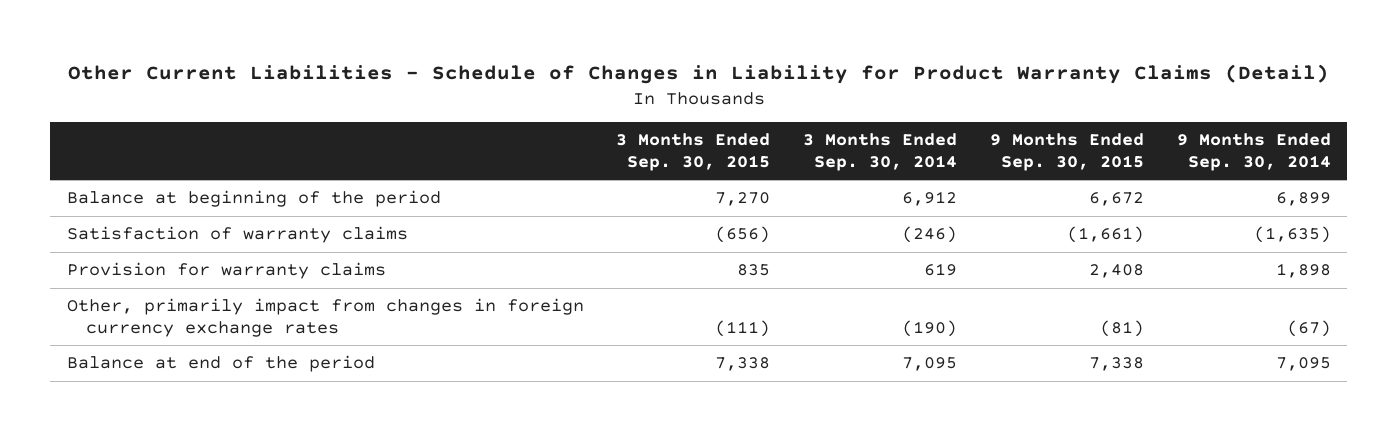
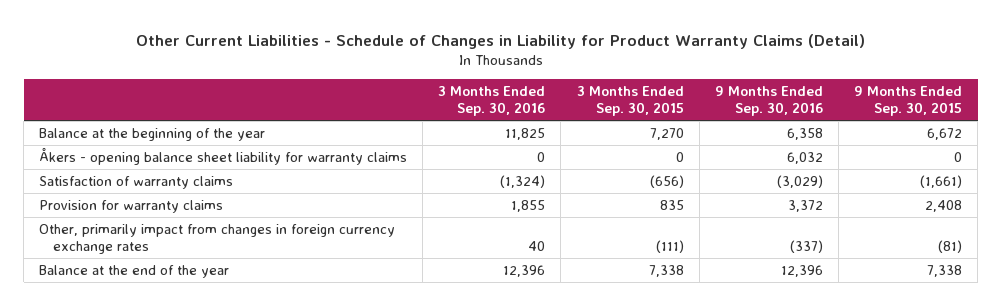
[803,133,958,171] 3 Months Ended Sep. 30, 2014 -> none
[1176,133,1331,171] 9 Months Ended Sep. 30, 2014 -> none
none -> [438,86,546,117] 3 Months Ended Sep. 30, 2016
none -> [714,86,823,117] 9 Months Ended Sep. 30, 2016
[66,190,441,208] Balance at beginning of the period -> [39,127,266,141] Balance at the beginning of the year
none -> [39,146,408,165] Åkers - opening balance sheet liability for warranty claims
[66,355,375,373] Balance at end of the period -> [39,264,230,278] Balance at the end of the year

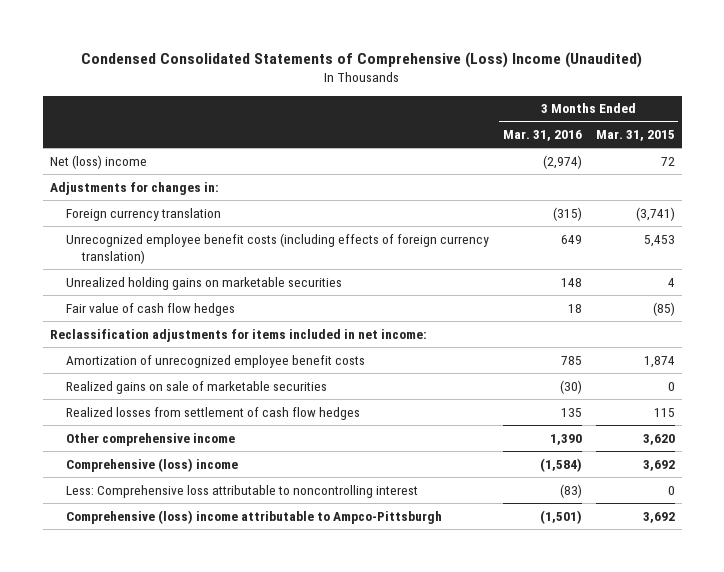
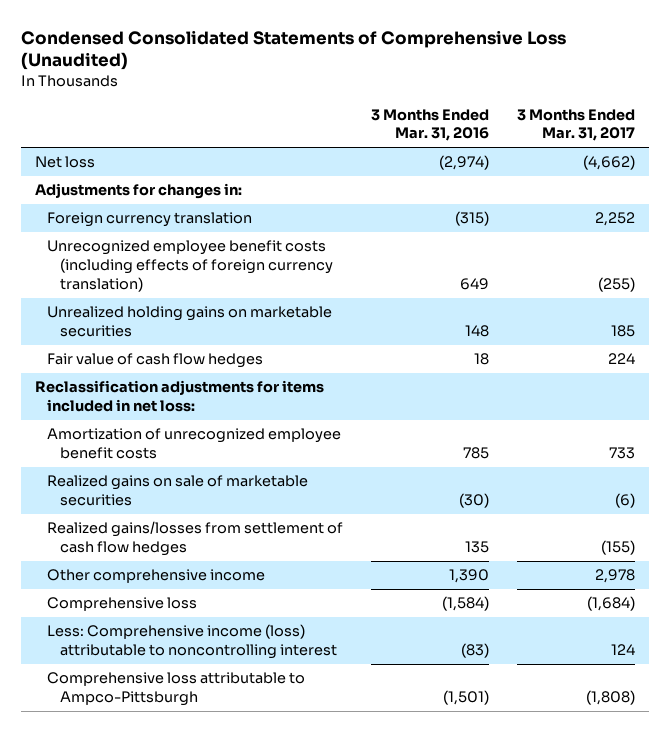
[81,51,643,68] Condensed Consolidated Statements of Comprehensive (Loss) Income (Unaudited) -> [20,29,566,71] Condensed Consolidated Statements of Comprehensive Loss (Unaudited)
[595,130,675,142] Mar. 31, 2015 -> none
none -> [516,108,635,142] 3 Months Ended Mar. 31, 2017
[49,154,147,169] Net (loss) income -> [34,156,95,169] Net loss
[49,328,427,342] Reclassification adjustments for items included in net income: -> [34,380,324,413] Reclassification adjustments for items included in net loss:
[65,406,360,420] Realized losses from settlement of cash flow hedges -> [47,521,344,557] Realized gains/losses from settlement of cash flow hedges
[65,457,238,472] Comprehensive (loss) income -> [47,597,198,612] Comprehensive loss
[65,484,418,498] Less: Comprehensive loss attributable to noncontrolling interest -> [47,624,337,660] Less: Comprehensive income (loss) attributable to noncontrolling interest
[65,509,442,524] Comprehensive (loss) income attributable to Ampco-Pittsburgh -> [47,672,306,707] Comprehensive loss attributable to Ampco-Pittsburgh

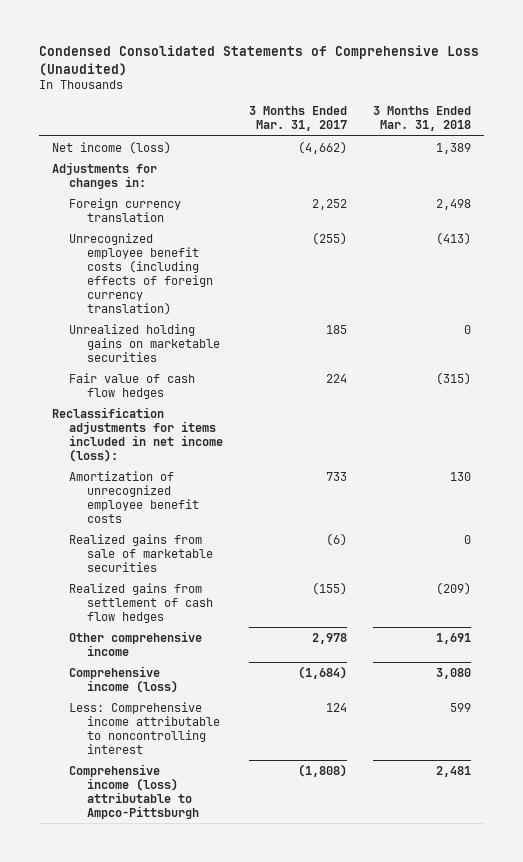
[370,108,489,142] 3 Months Ended Mar. 31, 2016 -> none
none -> [373,106,472,132] 3 Months Ended Mar. 31, 2018
[34,156,95,169] Net loss -> [51,140,171,154] Net income (loss)
[34,380,324,413] Reclassification adjustments for items included in net loss: -> [51,406,224,462] Reclassification adjustments for items included in net income (loss):
[47,475,309,507] Realized gains on sale of marketable securities -> [69,533,214,572] Realized gains from sale of marketable securities
[47,521,344,557] Realized gains/losses from settlement of cash flow hedges -> [69,582,214,623] Realized gains from settlement of cash flow hedges
[47,597,198,612] Comprehensive loss -> [69,665,179,693] Comprehensive income (loss)
[47,624,337,660] Less: Comprehensive income (loss) attributable to noncontrolling interest -> [69,701,221,754] Less: Comprehensive income attributable to noncontrolling interest
[47,672,306,707] Comprehensive loss attributable to Ampco-Pittsburgh -> [69,763,200,819] Comprehensive income (loss) attributable to Ampco-Pittsburgh

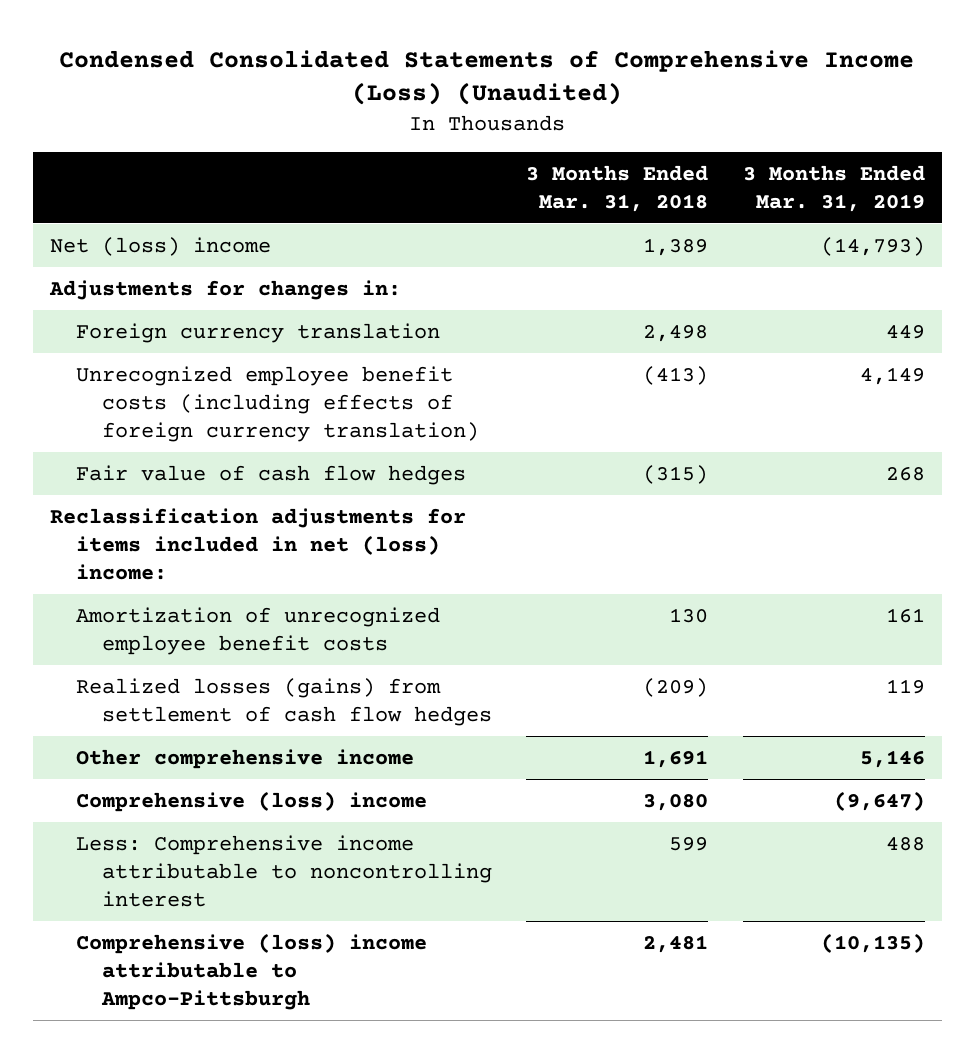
[38,45,479,76] Condensed Consolidated Statements of Comprehensive Loss (Unaudited) -> [59,49,915,106] Condensed Consolidated Statements of Comprehensive Income (Loss) (Unaudited)
[249,106,348,132] 3 Months Ended Mar. 31, 2017 -> none
none -> [742,164,925,212] 3 Months Ended Mar. 31, 2019
[51,140,171,154] Net income (loss) -> [50,236,272,256] Net (loss) income
[69,323,221,362] Unrealized holding gains on marketable securities -> none
[51,406,224,462] Reclassification adjustments for items included in net income (loss): -> [50,507,467,581] Reclassification adjustments for items included in net (loss) income:
[69,533,214,572] Realized gains from sale of marketable securities -> none
[69,582,214,623] Realized gains from settlement of cash flow hedges -> [75,677,492,726] Realized losses (gains) from settlement of cash flow hedges
[69,665,179,693] Comprehensive income (loss) -> [75,790,427,812] Comprehensive (loss) income
[69,763,200,819] Comprehensive income (loss) attributable to Ampco-Pittsburgh -> [75,932,427,1011] Comprehensive (loss) income attributable to Ampco-Pittsburgh

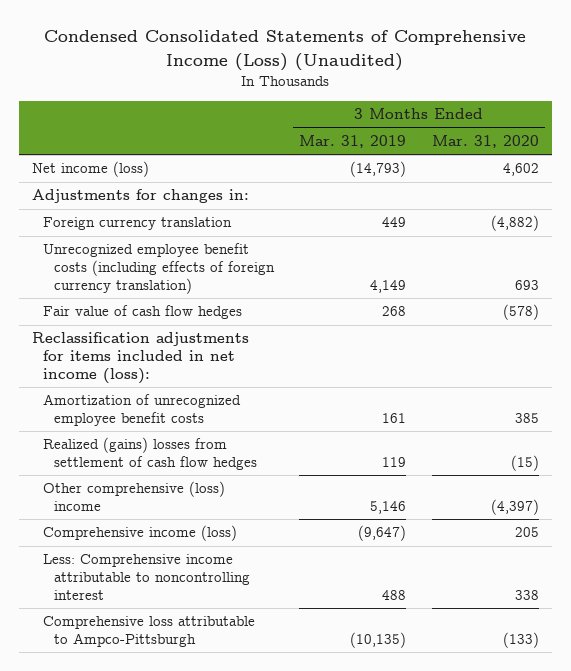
[526,164,709,212] 3 Months Ended Mar. 31, 2018 -> none
none -> [431,134,539,148] Mar. 31, 2020
[50,236,272,256] Net (loss) income -> [31,161,149,178] Net income (loss)
[50,507,467,581] Reclassification adjustments for items included in net (loss) income: -> [31,332,249,384] Reclassification adjustments for items included in net income (loss):
[75,677,492,726] Realized losses (gains) from settlement of cash flow hedges -> [43,437,258,471] Realized (gains) losses from settlement of cash flow hedges
[75,748,414,769] Other comprehensive income -> [43,481,226,512] Other comprehensive (loss) income
[75,790,427,812] Comprehensive (loss) income -> [43,525,238,542] Comprehensive income (loss)
[75,932,427,1011] Comprehensive (loss) income attributable to Ampco-Pittsburgh -> [43,616,256,648] Comprehensive loss attributable to Ampco-Pittsburgh

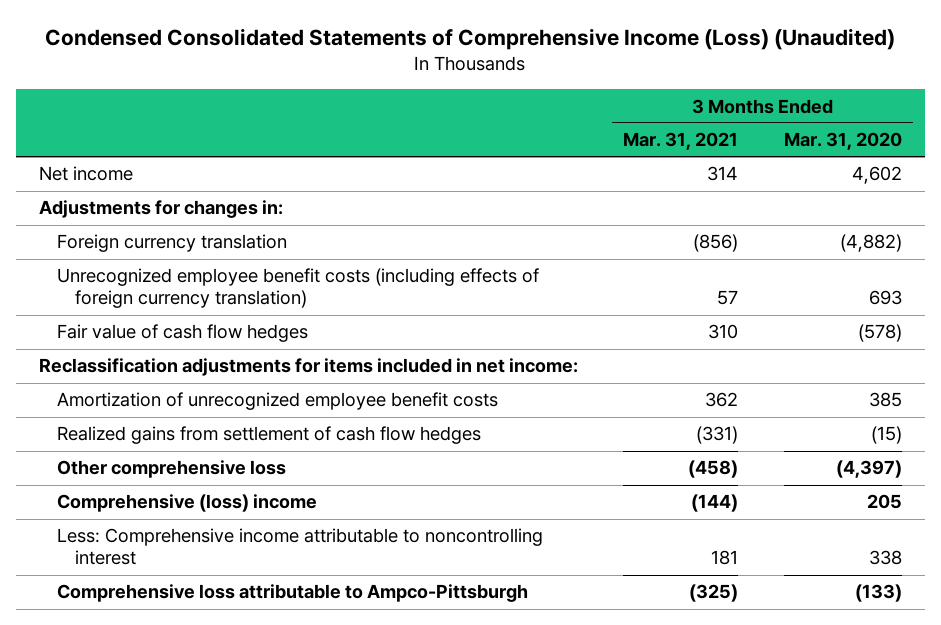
[299,134,407,148] Mar. 31, 2019 -> none
none -> [623,132,739,151] Mar. 31, 2021
[31,161,149,178] Net income (loss) -> [38,166,133,182] Net income
[31,332,249,384] Reclassification adjustments for items included in net income (loss): -> [38,358,578,377] Reclassification adjustments for items included in net income:
[43,437,258,471] Realized (gains) losses from settlement of cash flow hedges -> [57,426,482,445] Realized gains from settlement of cash flow hedges
[43,481,226,512] Other comprehensive (loss) income -> [57,460,287,479] Other comprehensive loss
[43,525,238,542] Comprehensive income (loss) -> [57,494,318,513] Comprehensive (loss) income

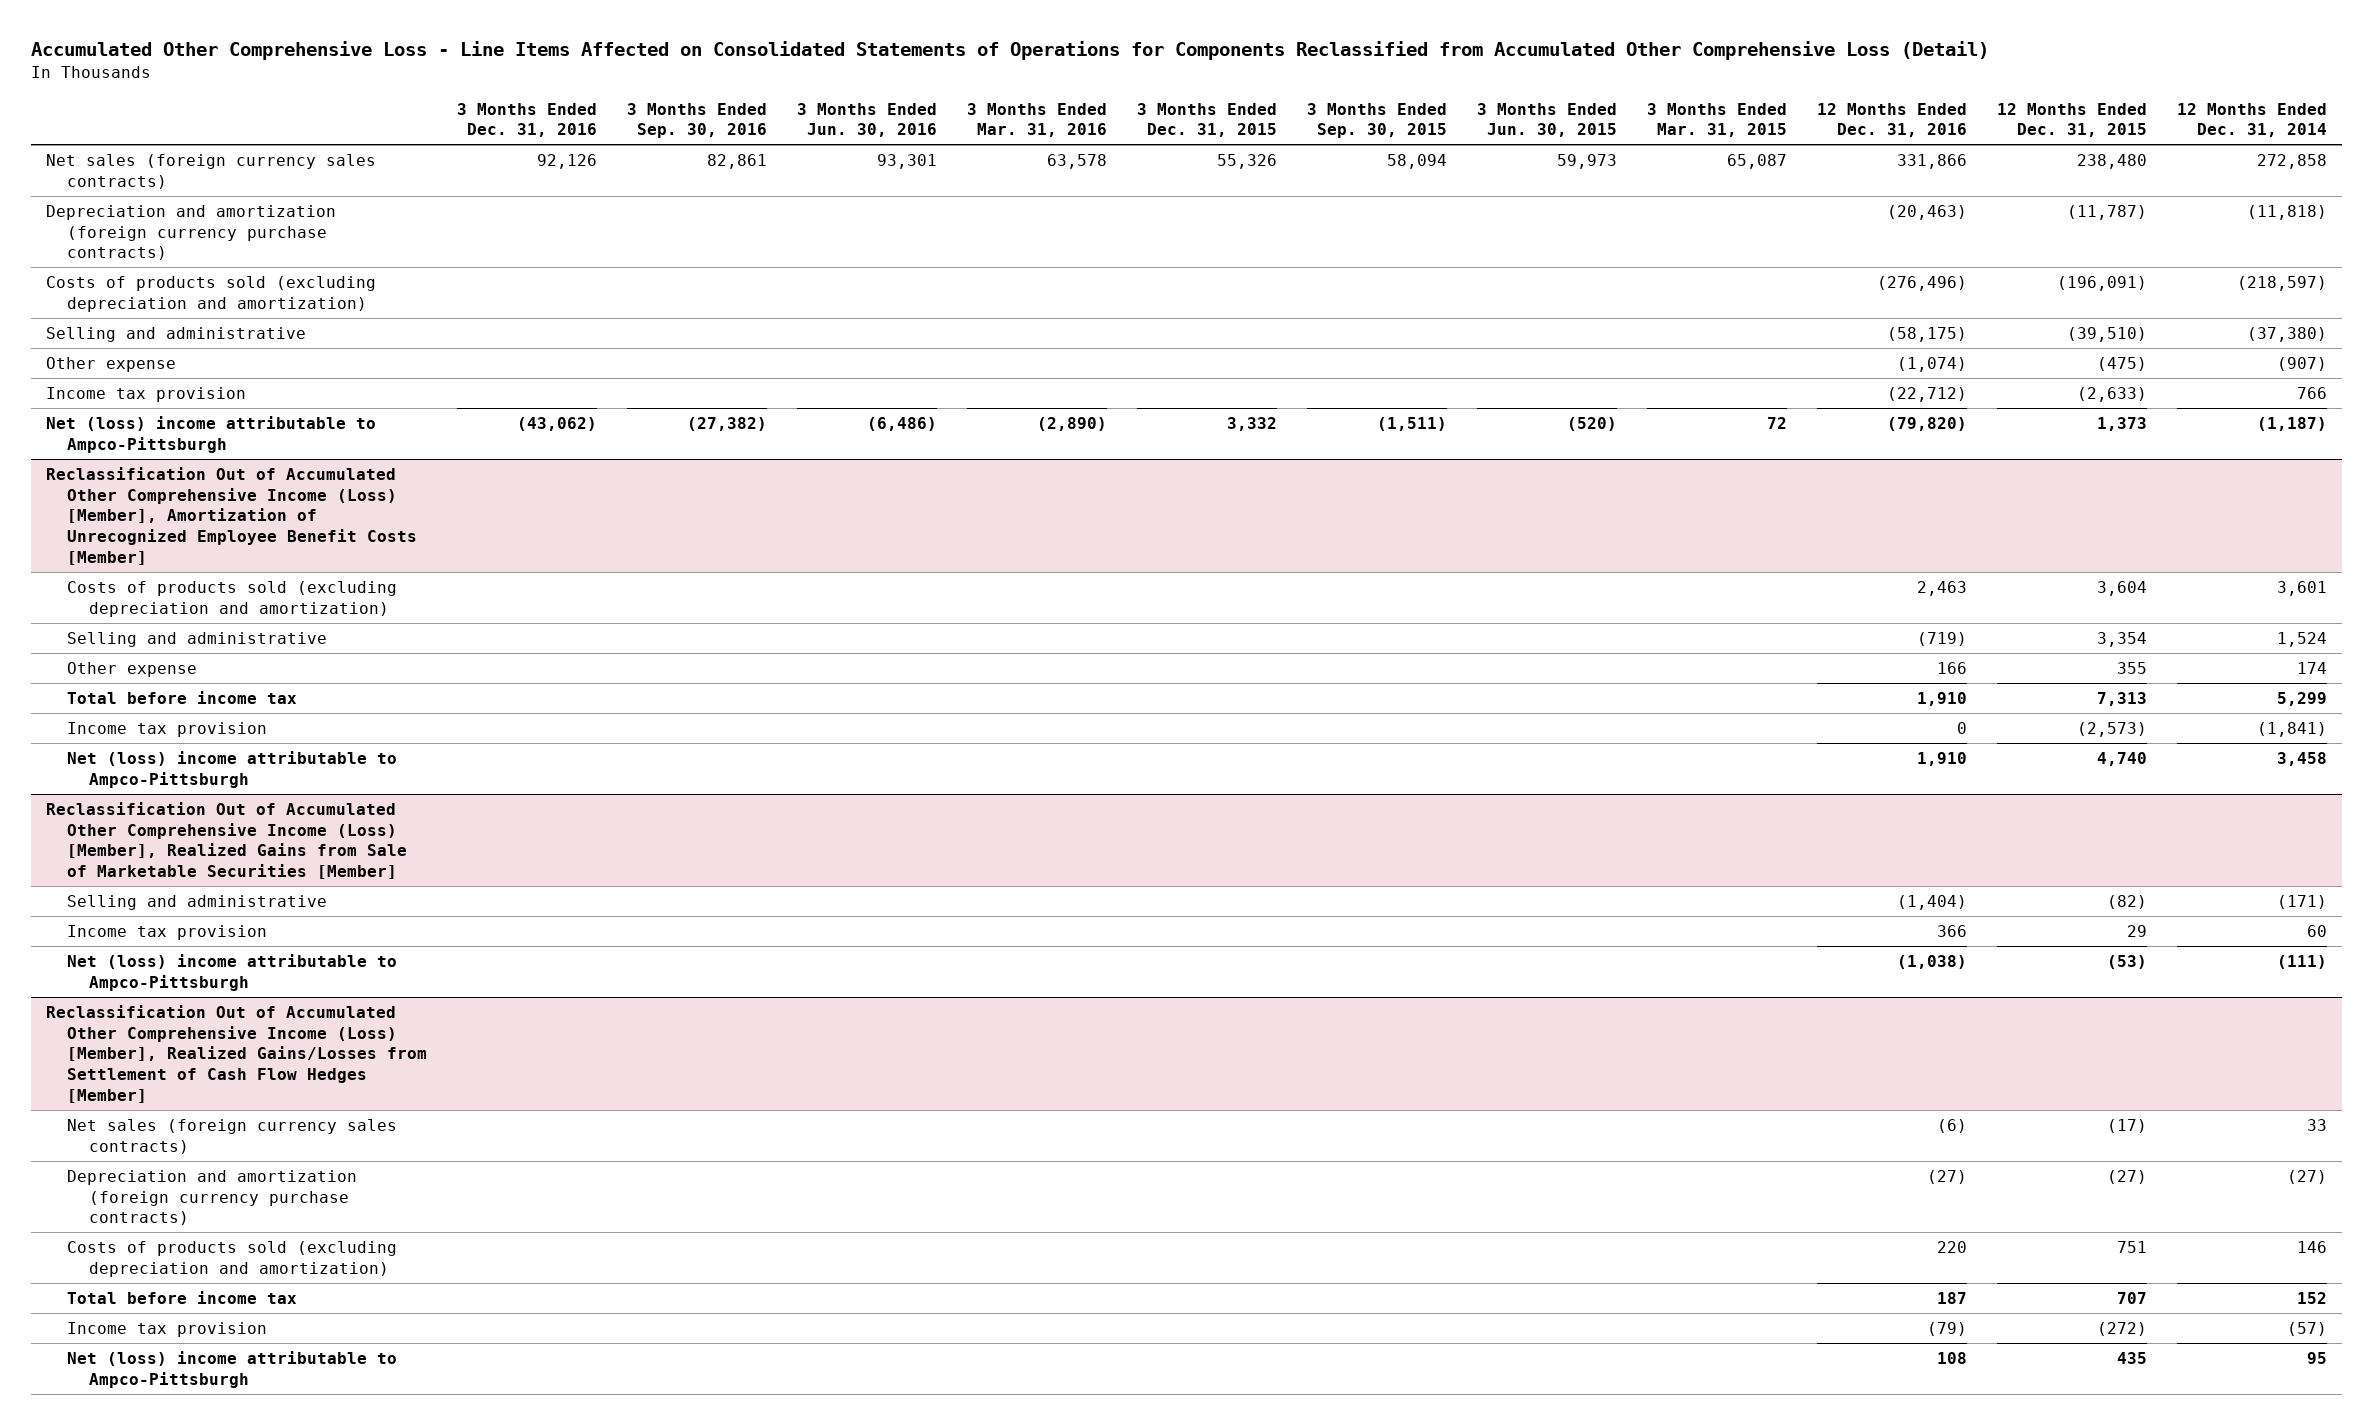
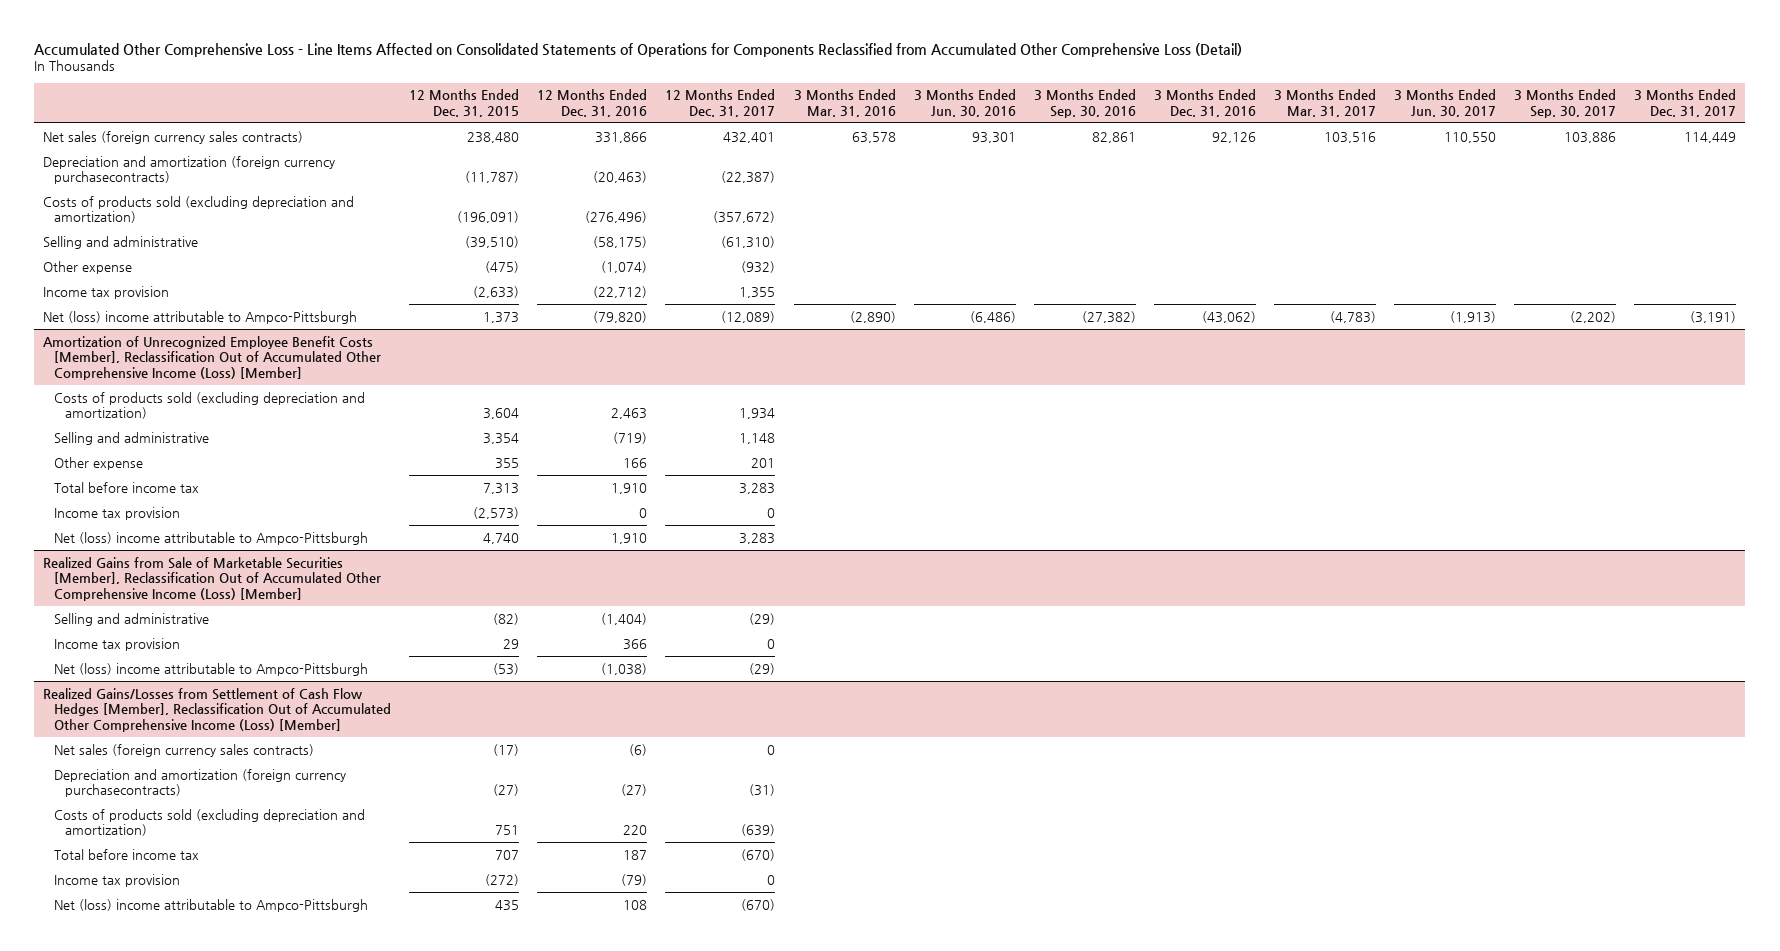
[1137,102,1278,138] 3 Months Ended Dec. 31, 2015 -> none
[1307,102,1448,139] 3 Months Ended Sep. 30, 2015 -> none
[1477,102,1618,138] 3 Months Ended Jun. 30, 2015 -> none
[1647,102,1788,138] 3 Months Ended Mar. 31, 2015 -> none
[2177,102,2328,138] 12 Months Ended Dec. 31, 2014 -> none
none -> [665,89,776,118] 12 Months Ended Dec. 31, 2017
none -> [1273,89,1376,118] 3 Months Ended Mar. 31, 2017
none -> [1394,89,1497,118] 3 Months Ended Jun. 30, 2017
none -> [1514,89,1617,119] 3 Months Ended Sep. 30, 2017
none -> [1634,89,1737,118] 3 Months Ended Dec. 31, 2017
[45,204,336,261] Depreciation and amortization (foreign currency purchase contracts) -> [43,155,336,185] Depreciation and amortization (foreign currency purchasecontracts)
[45,466,418,565] Reclassification Out of Accumulated Other Comprehensive Income (Loss) [Member], Amortization of Unrecognized Employee Benefit Costs [Member] -> [43,335,382,380] Amortization of Unrecognized Employee Benefit Costs [Member], Reclassification Out of Accumulated Other Comprehensive Income (Loss) [Member]
[45,801,408,880] Reclassification Out of Accumulated Other Comprehensive Income (Loss) [Member], Realized Gains from Sale of Marketable Securities [Member] -> [43,556,382,601] Realized Gains from Sale of Marketable Securities [Member], Reclassification Out of Accumulated Other Comprehensive Income (Loss) [Member]
[45,1004,428,1103] Reclassification Out of Accumulated Other Comprehensive Income (Loss) [Member], Realized Gains/Losses from Settlement of Cash Flow Hedges [Member] -> [43,687,392,732] Realized Gains/Losses from Settlement of Cash Flow Hedges [Member], Reclassification Out of Accumulated Other Comprehensive Income (Loss) [Member]
[67,1169,358,1226] Depreciation and amortization (foreign currency purchase contracts) -> [54,768,347,798] Depreciation and amortization (foreign currency purchasecontracts)

